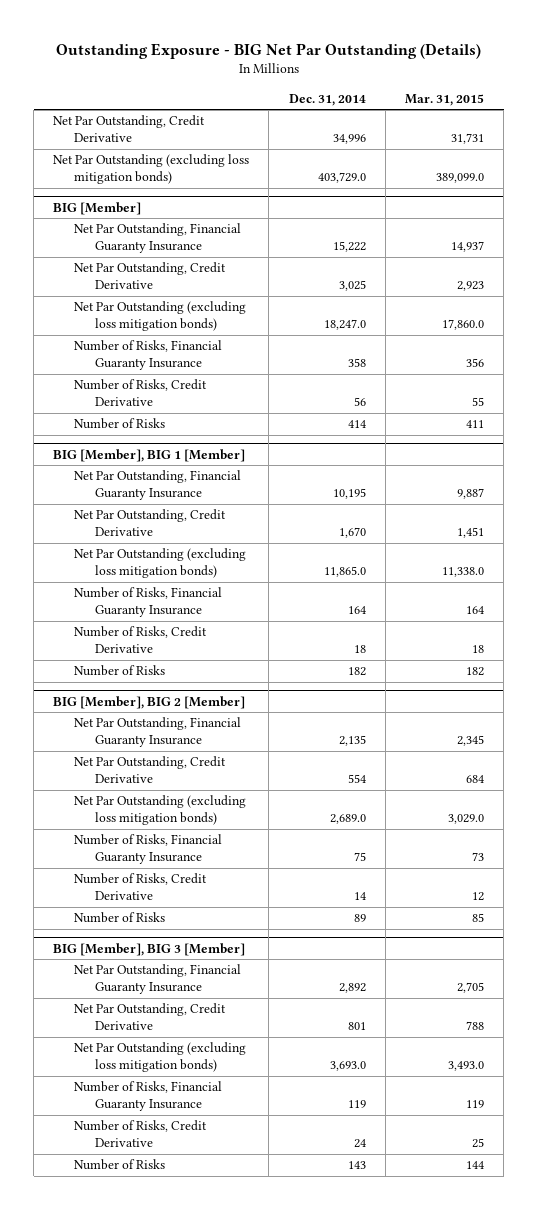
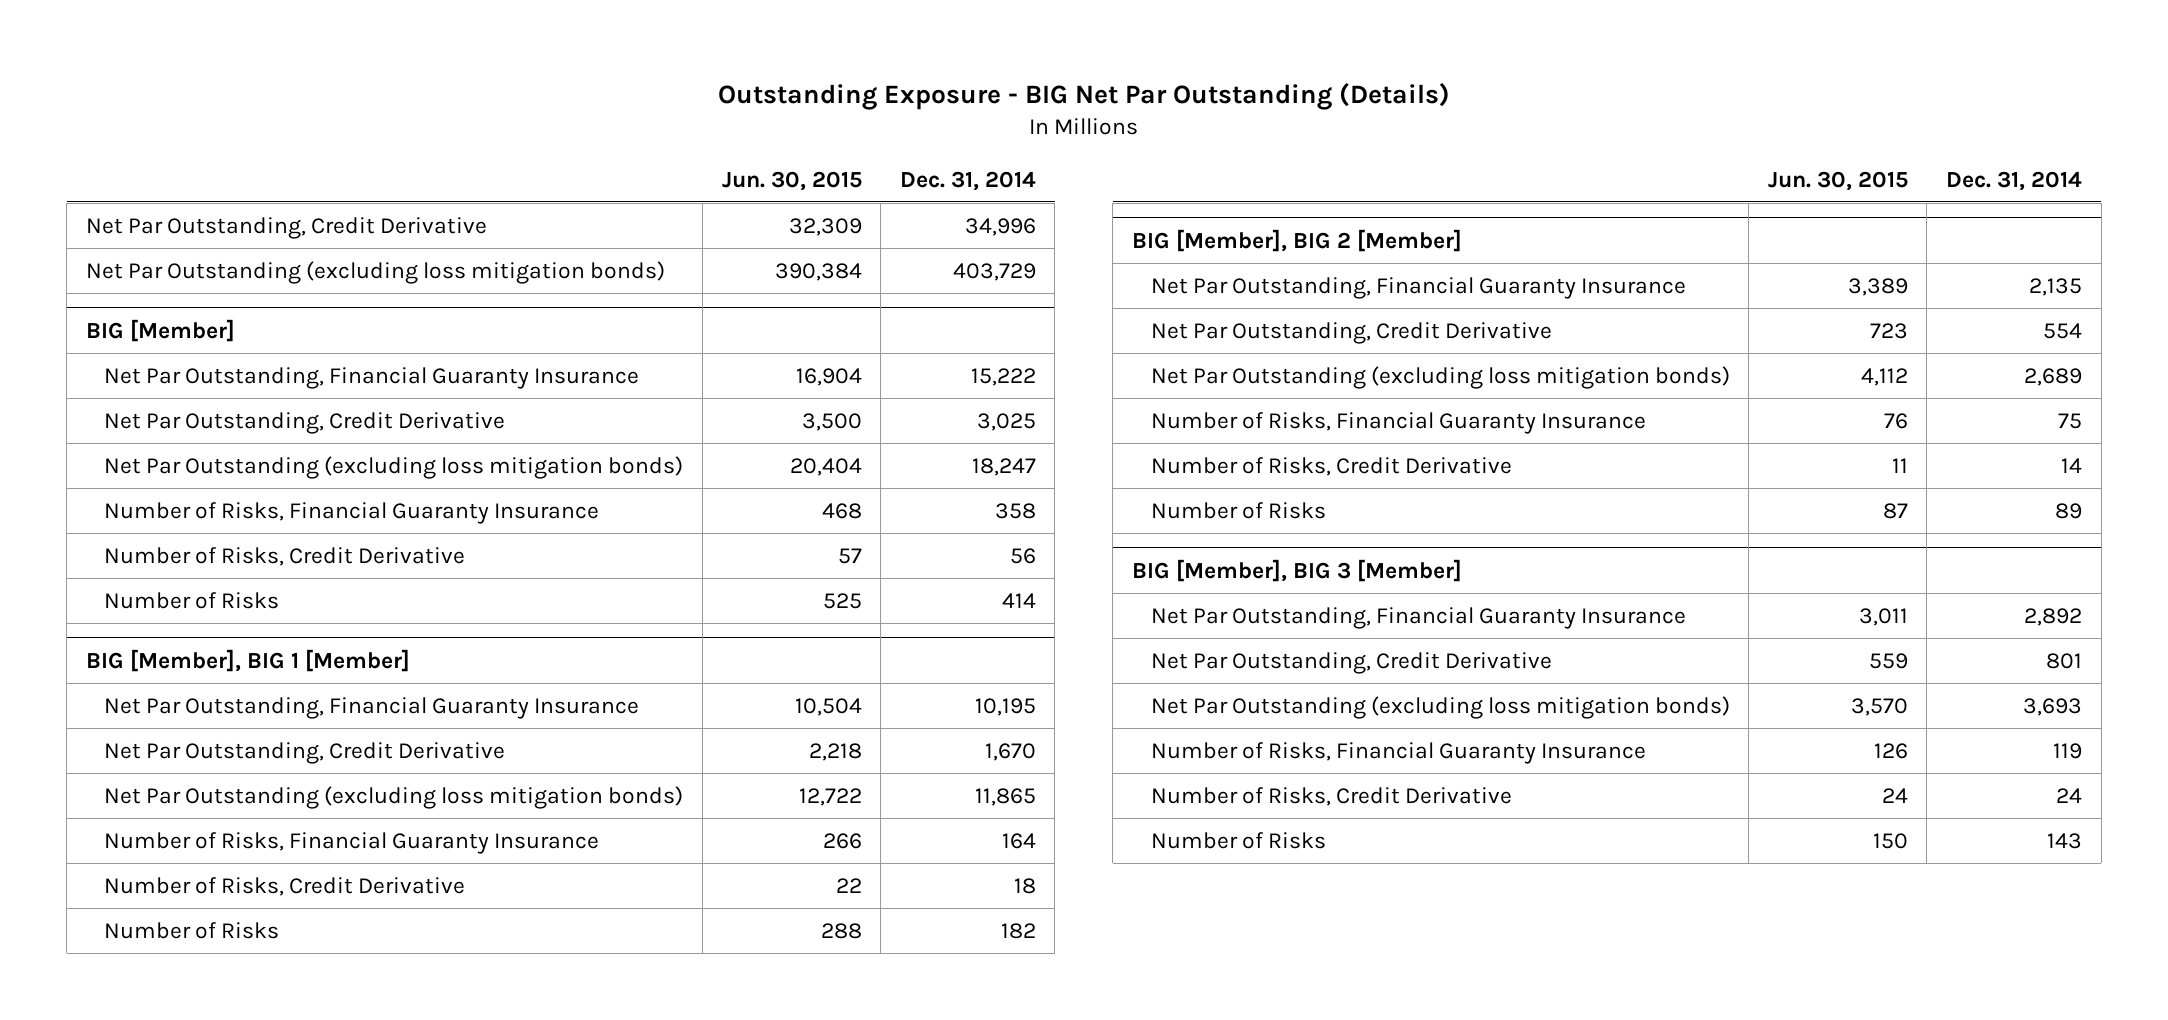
[405,93,485,106] Mar. 31, 2015 -> none
none -> [721,170,862,191] Jun. 30, 2015
[317,172,366,184] 403,729.0 -> [952,262,1036,281] 403,729
[323,319,366,331] 18,247.0 -> [971,457,1036,476] 18,247
[323,566,366,578] 11,865.0 -> [974,787,1036,806] 11,865
[329,814,366,825] 2,689.0 -> [2024,367,2083,386] 2,689
[329,1061,366,1072] 3,693.0 -> [2023,697,2083,716] 3,693

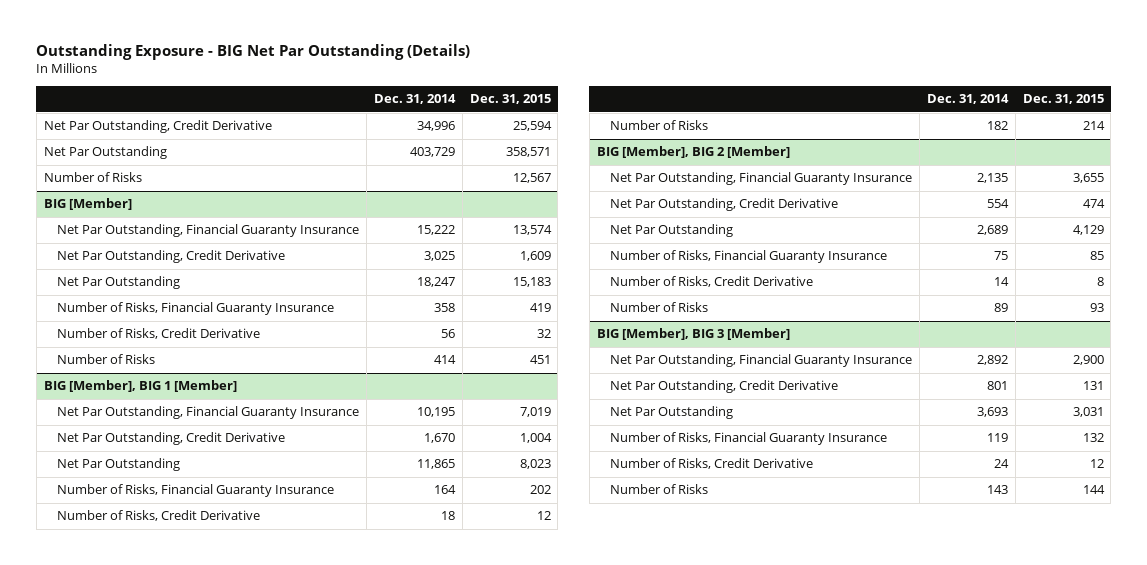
[721,170,862,191] Jun. 30, 2015 -> none
none -> [469,94,551,105] Dec. 31, 2015
[85,260,665,284] Net Par Outstanding (excluding loss mitigation bonds) -> [43,146,167,160] Net Par Outstanding
none -> [43,172,142,183] Number of Risks
[104,455,684,479] Net Par Outstanding (excluding loss mitigation bonds) -> [57,276,181,290] Net Par Outstanding
[104,785,684,809] Net Par Outstanding (excluding loss mitigation bonds) -> [57,458,181,472] Net Par Outstanding
[1150,365,1730,389] Net Par Outstanding (excluding loss mitigation bonds) -> [610,224,734,238] Net Par Outstanding
[1150,695,1730,719] Net Par Outstanding (excluding loss mitigation bonds) -> [610,406,734,420] Net Par Outstanding

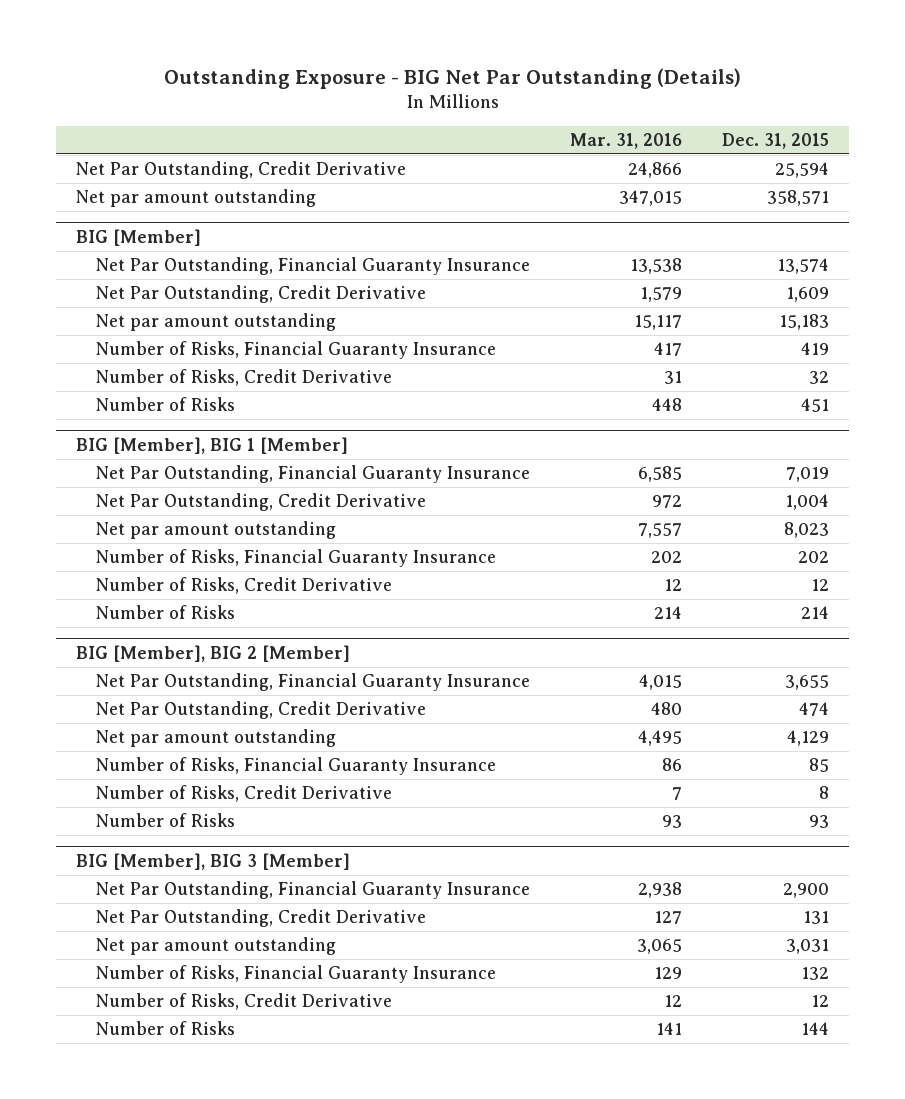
[373,94,456,105] Dec. 31, 2014 -> none
none -> [569,132,682,149] Mar. 31, 2016
[43,172,142,183] Number of Risks -> none
[43,146,167,160] Net Par Outstanding -> [75,189,316,208] Net par amount outstanding
[57,276,181,290] Net Par Outstanding -> [95,313,336,332] Net par amount outstanding
[57,458,181,472] Net Par Outstanding -> [95,521,336,540] Net par amount outstanding
[610,224,734,238] Net Par Outstanding -> [95,729,336,748] Net par amount outstanding
[610,406,734,420] Net Par Outstanding -> [95,937,336,956] Net par amount outstanding

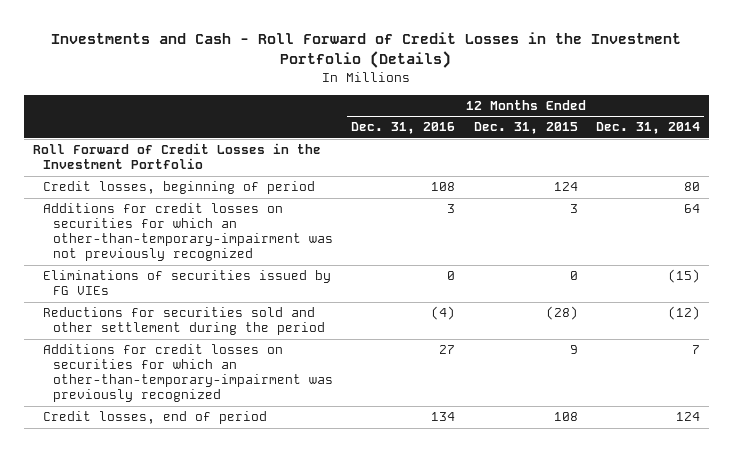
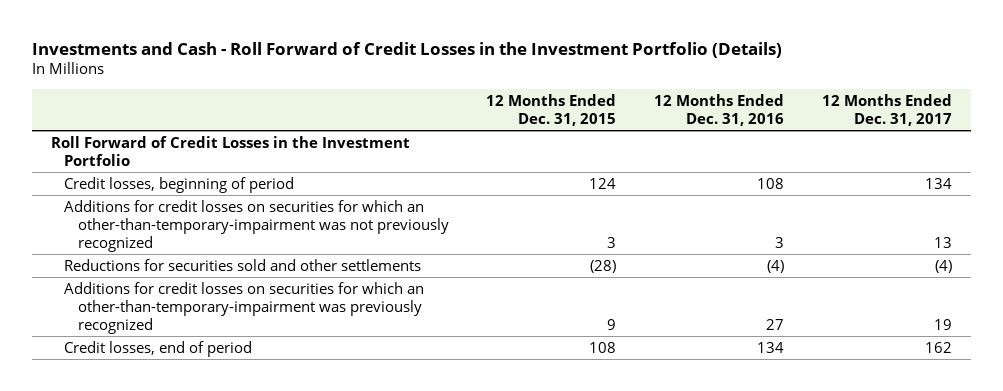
[595,122,700,135] Dec. 31, 2014 -> none
none -> [822,93,953,126] 12 Months Ended Dec. 31, 2017
[43,270,332,296] Eliminations of securities issued by FG VIEs -> none
[43,307,326,336] Reductions for securities sold and other settlement during the period -> [64,258,422,271] Reductions for securities sold and other settlements

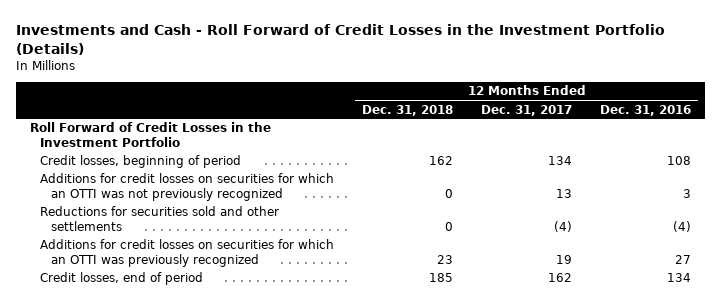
[486,93,617,126] 12 Months Ended Dec. 31, 2015 -> none
none -> [362,104,454,116] Dec. 31, 2018
[64,199,449,253] Additions for credit losses on securities for which an other-than-temporary-impairment was not previously recognized -> [40,173,335,202] Additions for credit losses on securities for which an OTTI was not previously recognized
[64,281,425,335] Additions for credit losses on securities for which an other-than-temporary-impairment was previously recognized -> [40,239,335,268] Additions for credit losses on securities for which an OTTI was previously recognized

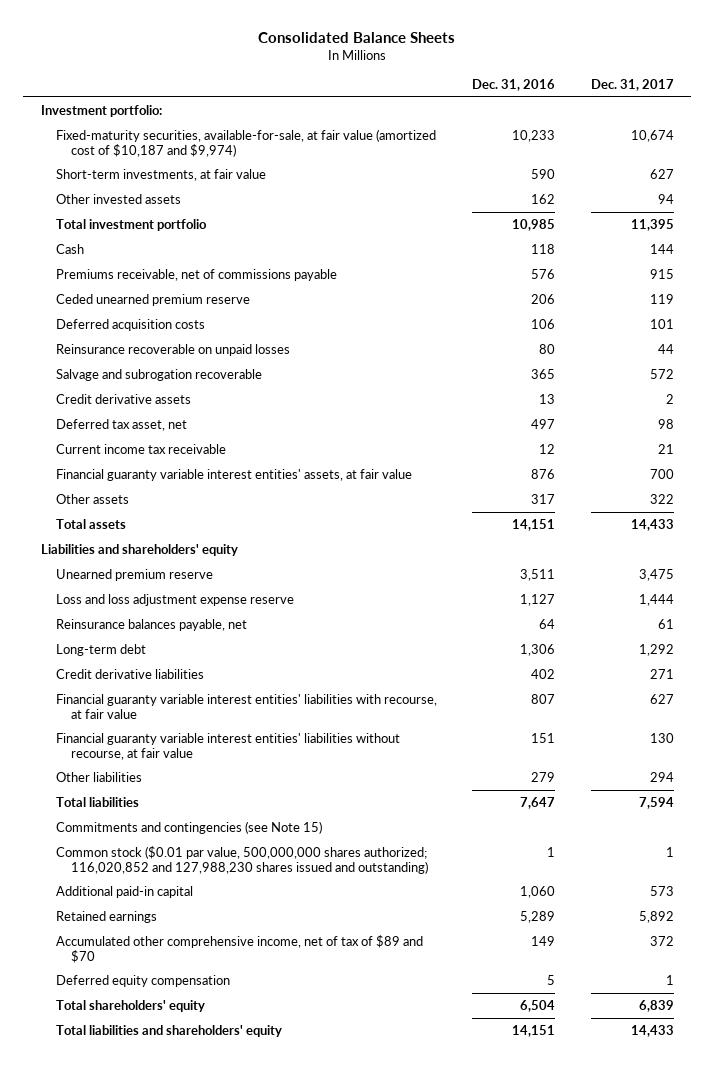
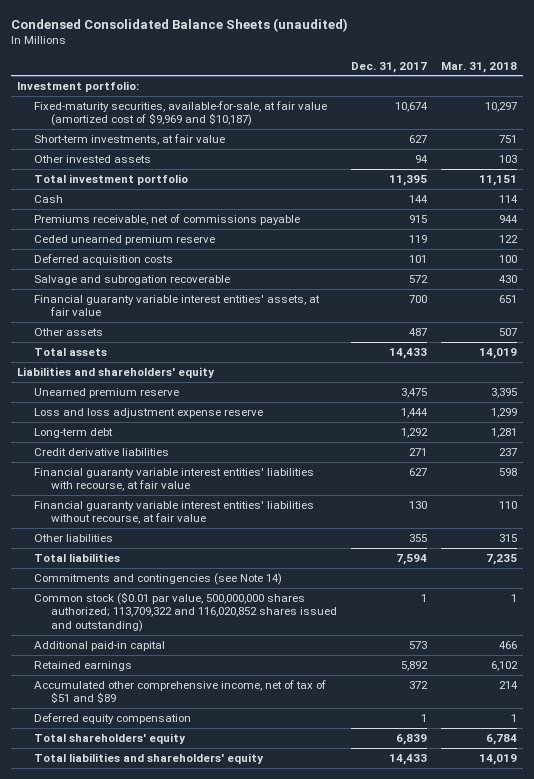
[258,31,456,43] Consolidated Balance Sheets -> [10,17,348,32] Condensed Consolidated Balance Sheets (unaudited)
[472,79,556,92] Dec. 31, 2016 -> none
none -> [440,61,517,73] Mar. 31, 2018
[56,128,437,157] Fixed-maturity securities, available-for-sale, at fair value (amortized cost of $10,187 and $9,974) -> [34,100,328,127] Fixed-maturity securities, available-for-sale, at fair value (amortized cost of $9,969 and $10,187)
[56,343,291,356] Reinsurance recoverable on unpaid losses -> none
[56,393,192,404] Credit derivative assets -> none
[56,418,188,431] Deferred tax asset, net -> none
[56,443,227,454] Current income tax receivable -> none
[649,493,674,504] 322 -> [409,327,428,336] 487
[56,618,248,631] Reinsurance balances payable, net -> none
[649,771,674,782] 294 -> [409,533,428,542] 355
[56,820,323,834] Commitments and contingencies (see Note 15) -> [34,572,283,585] Commitments and contingencies (see Note 14)
[56,845,429,874] Common stock ($0.01 par value, 500,000,000 shares authorized; 116,020,852 and 127,988,230 shares issued and outstanding) -> [34,591,338,632] Common stock ($0.01 par value, 500,000,000 shares authorized; 113,709,322 and 116,020,852 shares issued and outstanding)
[56,934,424,963] Accumulated other comprehensive income, net of tax of $89 and $70 -> [34,679,327,704] Accumulated other comprehensive income, net of tax of $51 and $89

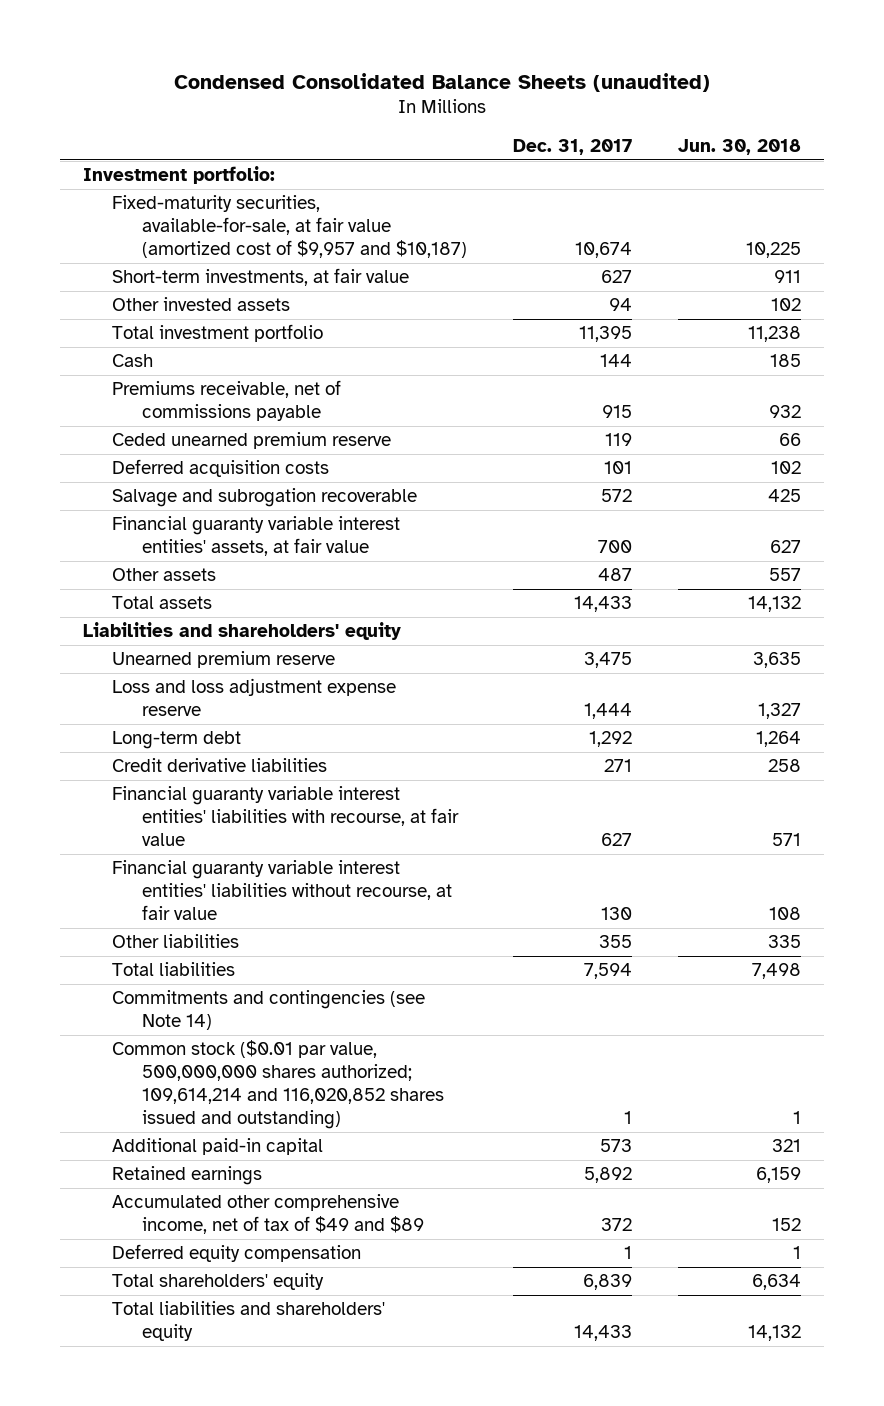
[440,61,517,73] Mar. 31, 2018 -> none
none -> [677,139,801,156] Jun. 30, 2018
[34,100,328,127] Fixed-maturity securities, available-for-sale, at fair value (amortized cost of $9,969 and $10,187) -> [112,195,467,259] Fixed-maturity securities, available-for-sale, at fair value (amortized cost of $9,957 and $10,187)
[34,591,338,632] Common stock ($0.01 par value, 500,000,000 shares authorized; 113,709,322 and 116,020,852 shares issued and outstanding) -> [112,1040,444,1130] Common stock ($0.01 par value, 500,000,000 shares authorized; 109,614,214 and 116,020,852 shares issued and outstanding)
[34,679,327,704] Accumulated other comprehensive income, net of tax of $51 and $89 -> [112,1194,424,1235] Accumulated other comprehensive income, net of tax of $49 and $89

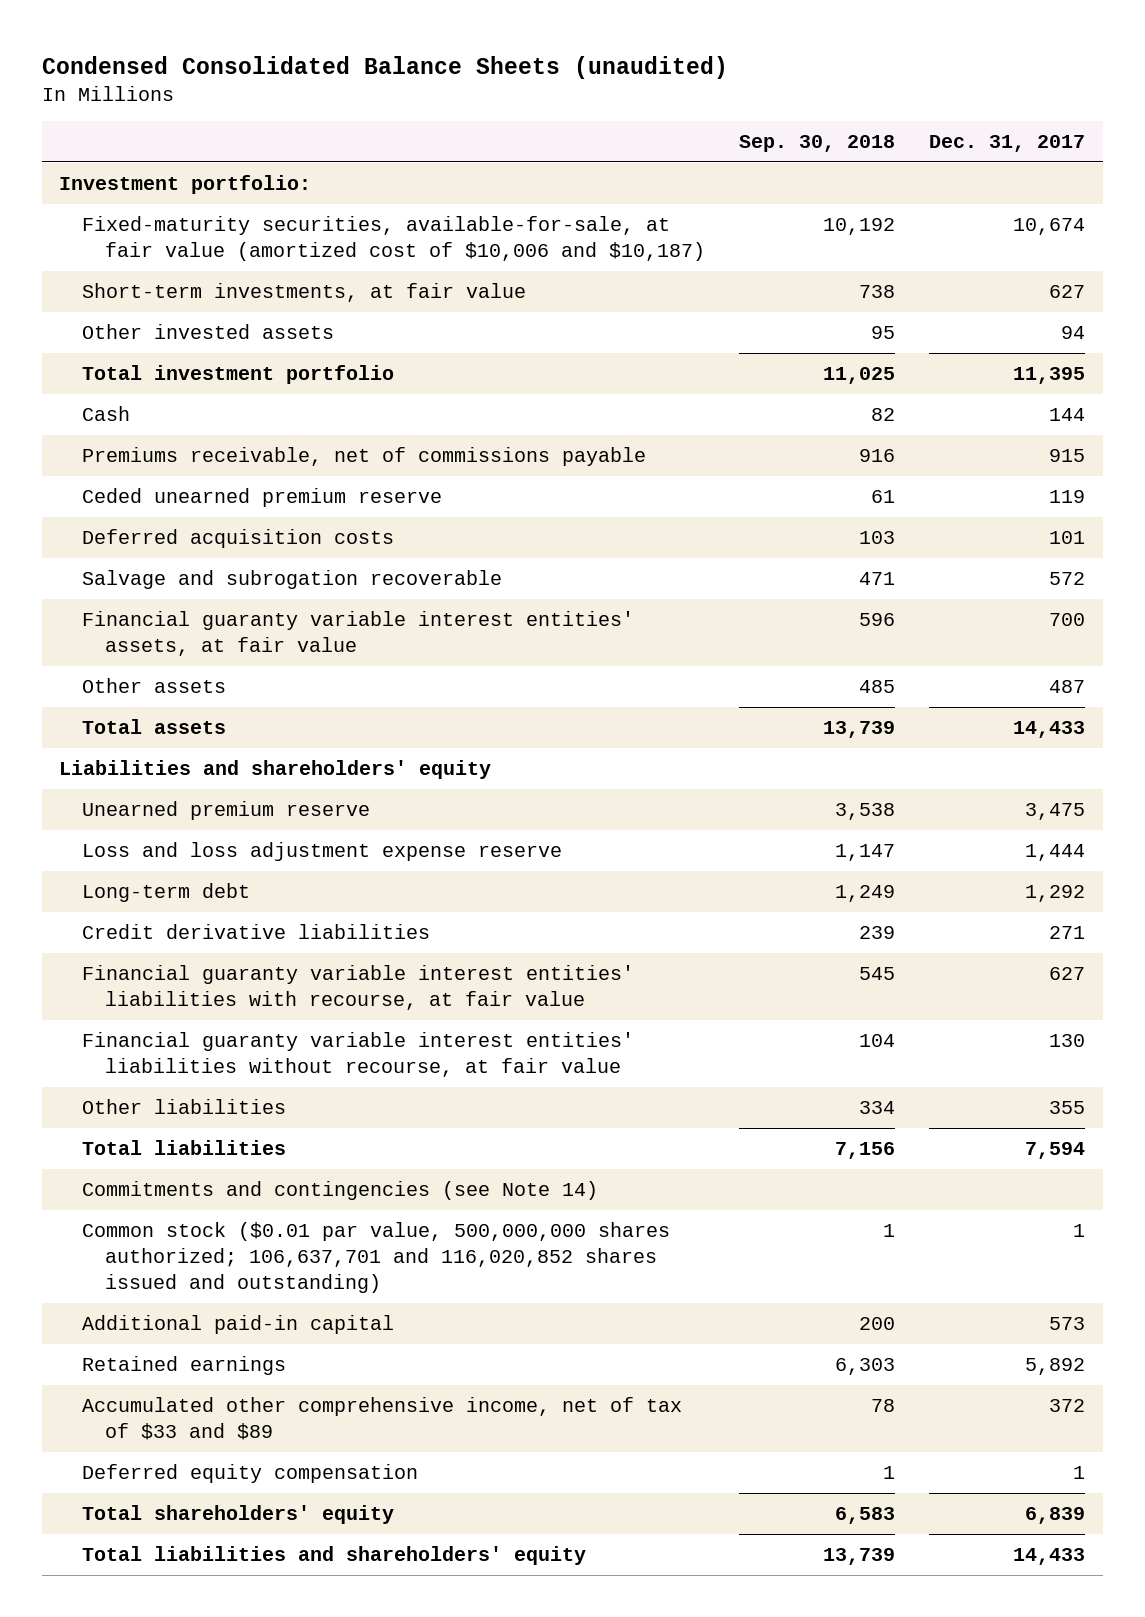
[677,139,801,156] Jun. 30, 2018 -> none
none -> [738,135,895,153] Sep. 30, 2018
[112,195,467,259] Fixed-maturity securities, available-for-sale, at fair value (amortized cost of $9,957 and $10,187) -> [82,216,705,262] Fixed-maturity securities, available-for-sale, at fair value (amortized cost of $10,006 and $10,187)
[112,1040,444,1130] Common stock ($0.01 par value, 500,000,000 shares authorized; 109,614,214 and 116,020,852 shares issued and outstanding) -> [82,1222,671,1293] Common stock ($0.01 par value, 500,000,000 shares authorized; 106,637,701 and 116,020,852 shares issued and outstanding)
[112,1194,424,1235] Accumulated other comprehensive income, net of tax of $49 and $89 -> [82,1397,683,1441] Accumulated other comprehensive income, net of tax of $33 and $89

